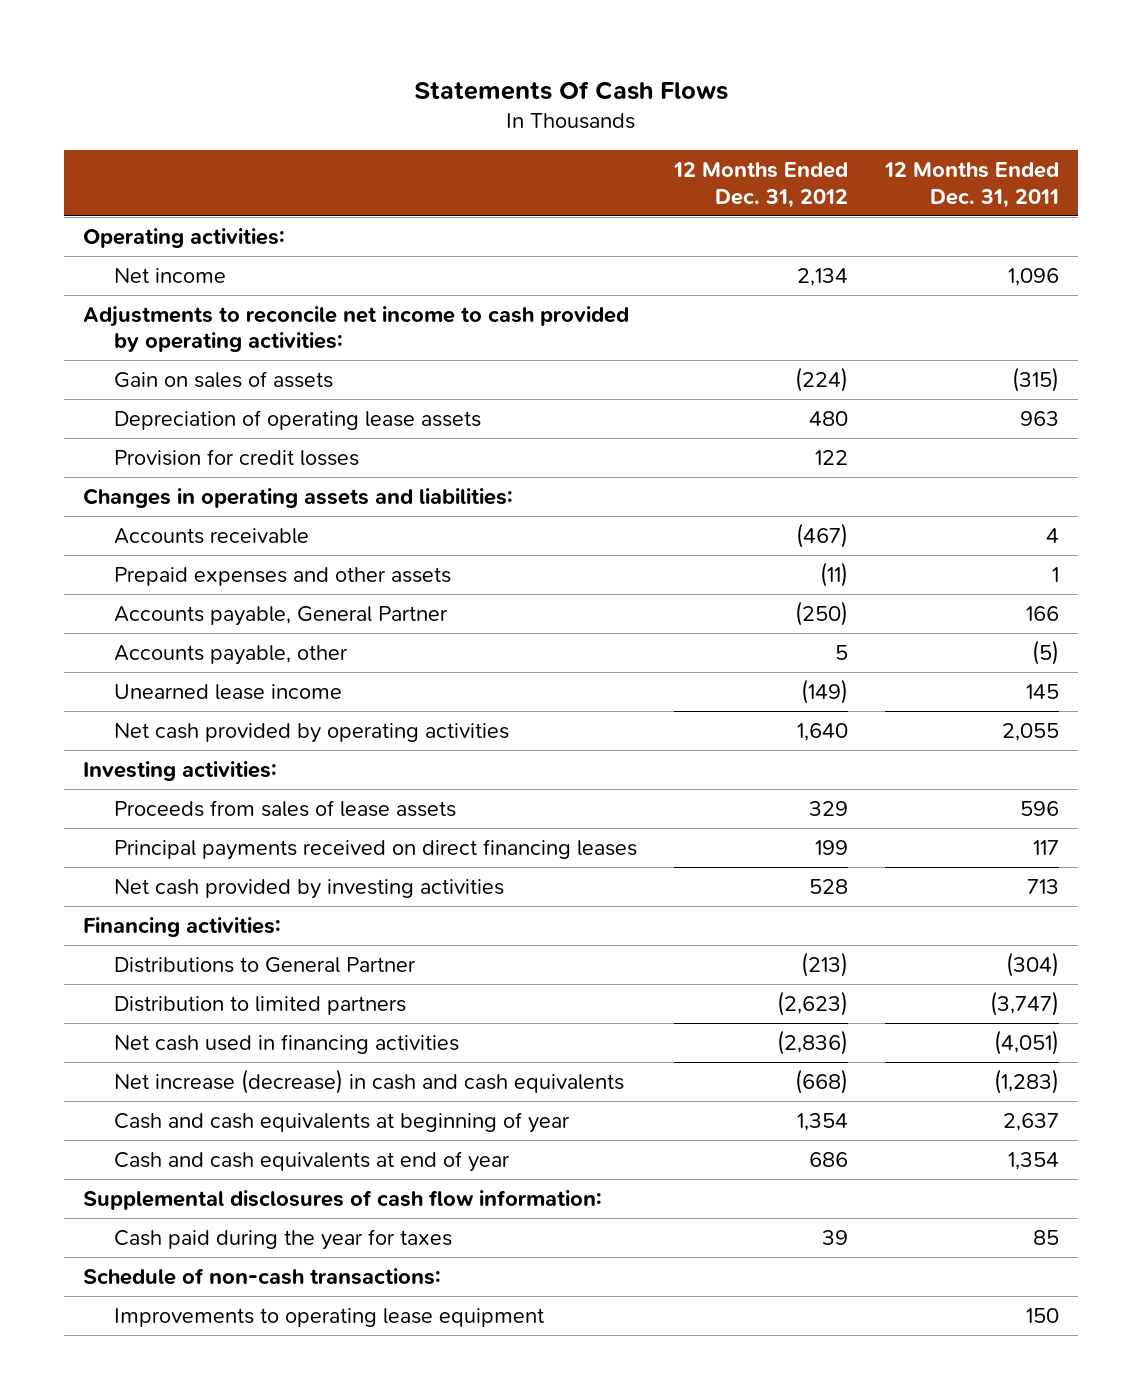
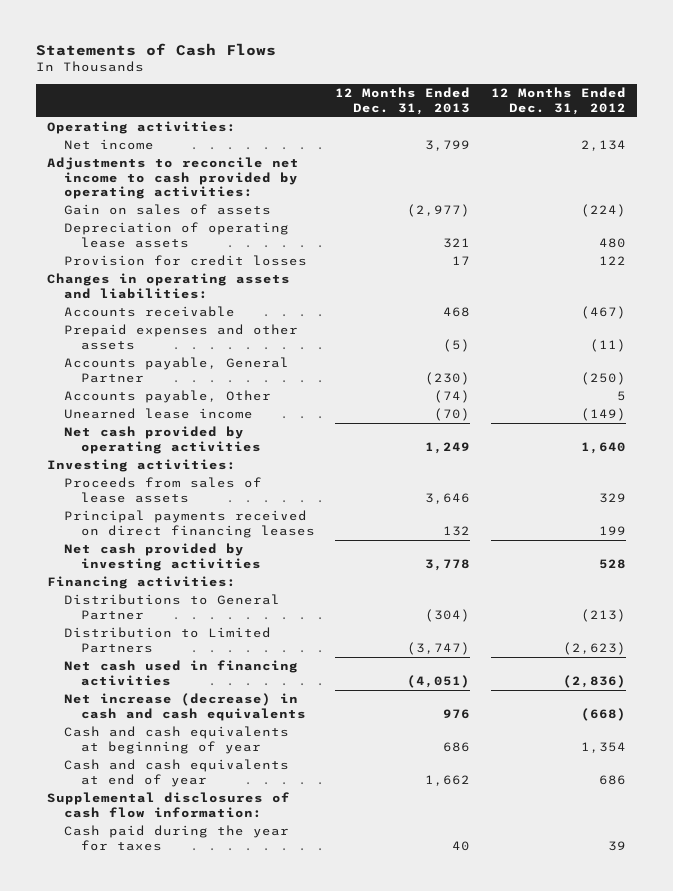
[414,80,729,100] Statements Of Cash Flows -> [36,43,277,57] Statements of Cash Flows
[884,162,1060,208] 12 Months Ended Dec. 31, 2011 -> none
none -> [335,87,471,115] 12 Months Ended Dec. 31, 2013
[114,644,349,665] Accounts payable, other -> [63,390,271,404] Accounts payable, Other
[114,995,407,1015] Distribution to limited partners -> [63,627,271,653] Distribution to Limited Partners
[82,1267,441,1285] Schedule of non-cash transactions: -> none
[114,1307,545,1327] Improvements to operating lease equipment -> none

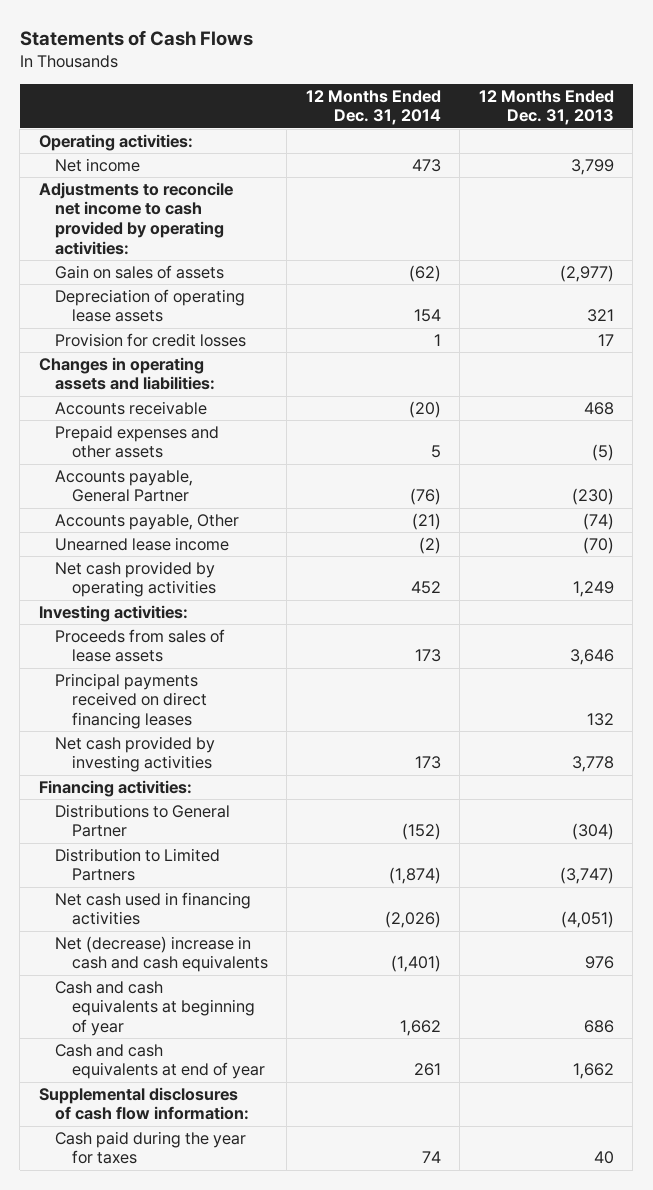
[491,87,627,115] 12 Months Ended Dec. 31, 2012 -> none
none -> [305,89,441,126] 12 Months Ended Dec. 31, 2014
[63,693,306,721] Net increase (decrease) in cash and cash equivalents -> [55,935,268,973] Net (decrease) increase in cash and cash equivalents

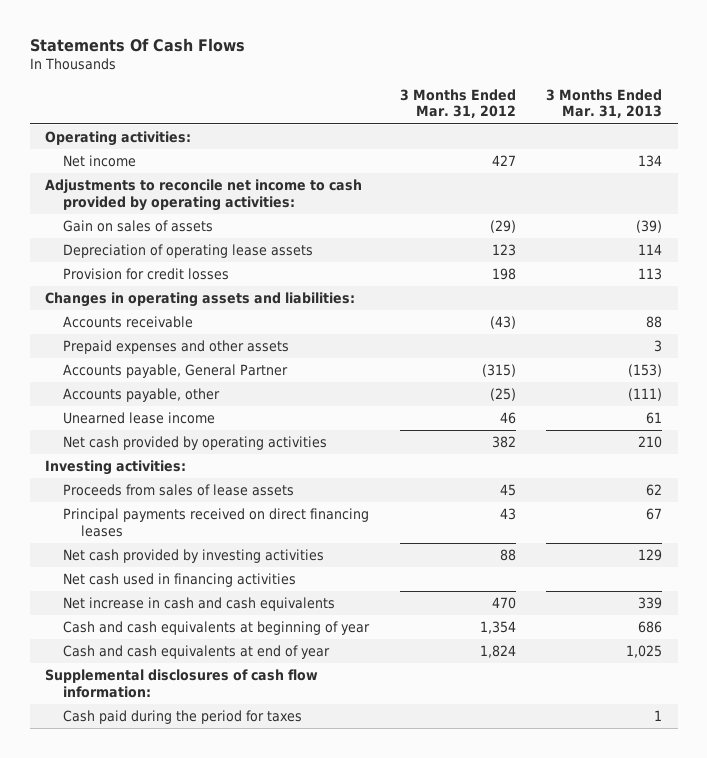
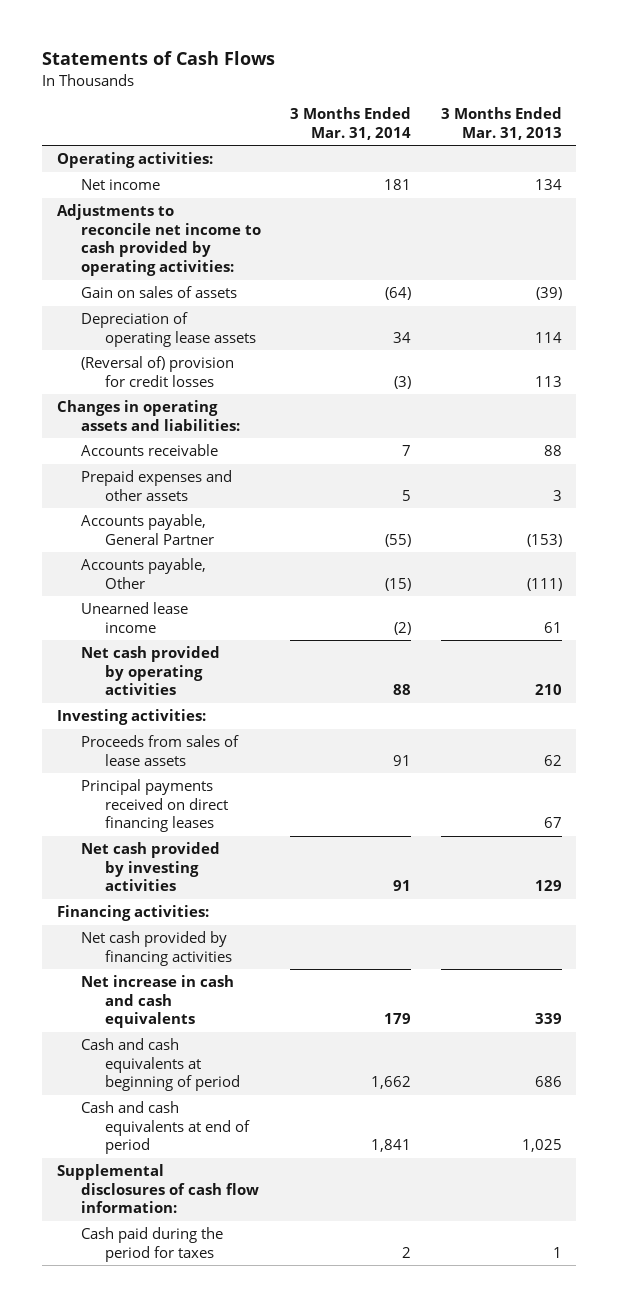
[29,37,245,52] Statements Of Cash Flows -> [41,51,275,66] Statements of Cash Flows
[399,88,516,119] 3 Months Ended Mar. 31, 2012 -> none
none -> [290,106,412,140] 3 Months Ended Mar. 31, 2014
[63,268,230,281] Provision for credit losses -> [80,356,234,387] (Reversal of) provision for credit losses
[63,388,221,403] Accounts payable, other -> [80,558,206,589] Accounts payable, Other
none -> [56,905,209,922] Financing activities:
[63,573,297,588] Net cash used in financing activities -> [80,931,232,966] Net cash provided by financing activities
[63,621,371,636] Cash and cash equivalents at beginning of year -> [80,1038,240,1092] Cash and cash equivalents at beginning of period
[63,645,331,660] Cash and cash equivalents at end of year -> [80,1101,250,1155] Cash and cash equivalents at end of period

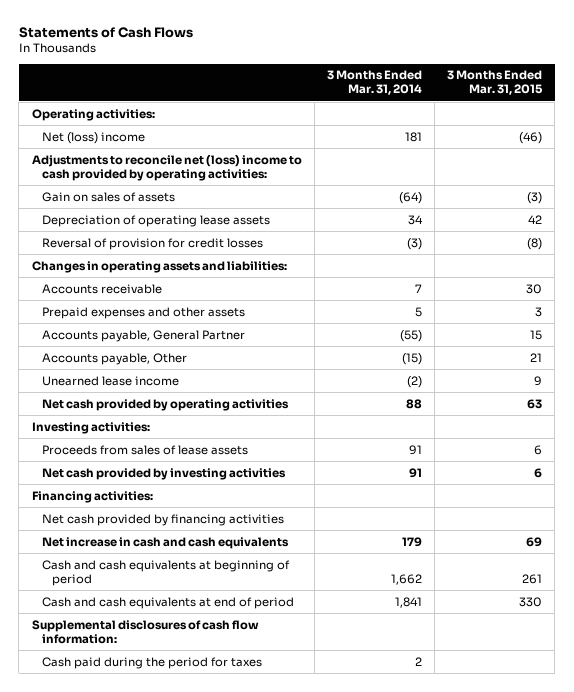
[440,106,562,140] 3 Months Ended Mar. 31, 2013 -> none
none -> [447,70,544,96] 3 Months Ended Mar. 31, 2015
[80,179,160,191] Net income -> [41,131,145,144] Net (loss) income
[56,204,261,277] Adjustments to reconcile net income to cash provided by operating activities: -> [31,154,302,181] Adjustments to reconcile net (loss) income to cash provided by operating activities:
[80,356,234,387] (Reversal of) provision for credit losses -> [41,237,263,250] Reversal of provision for credit losses
[80,779,228,833] Principal payments received on direct financing leases -> none

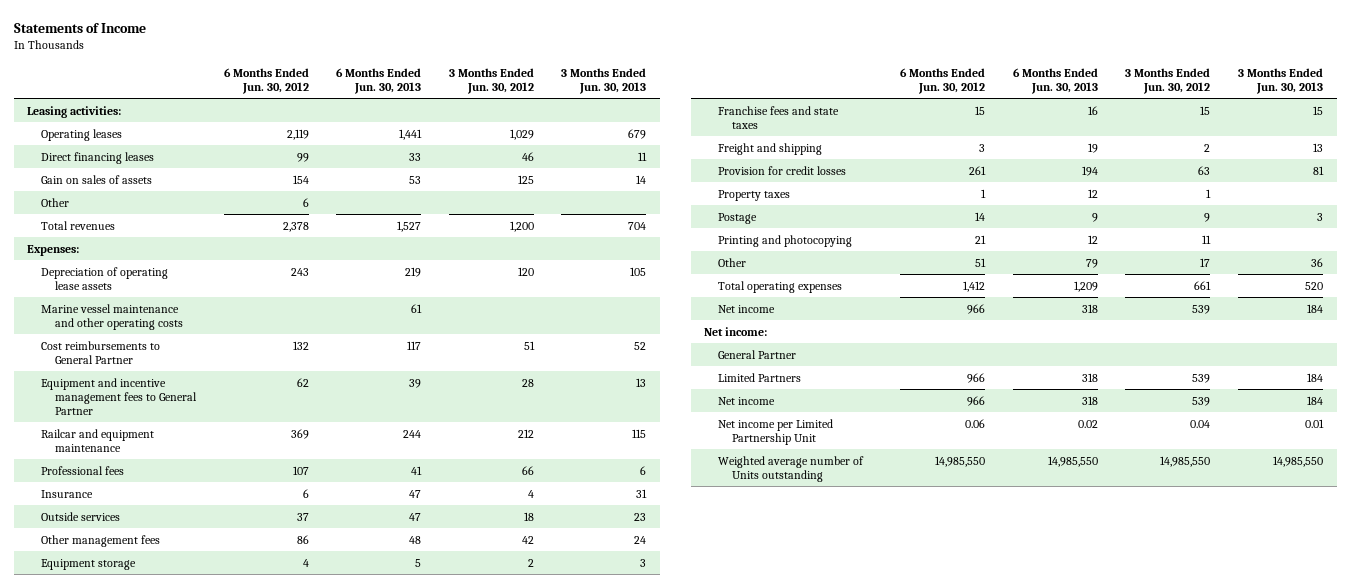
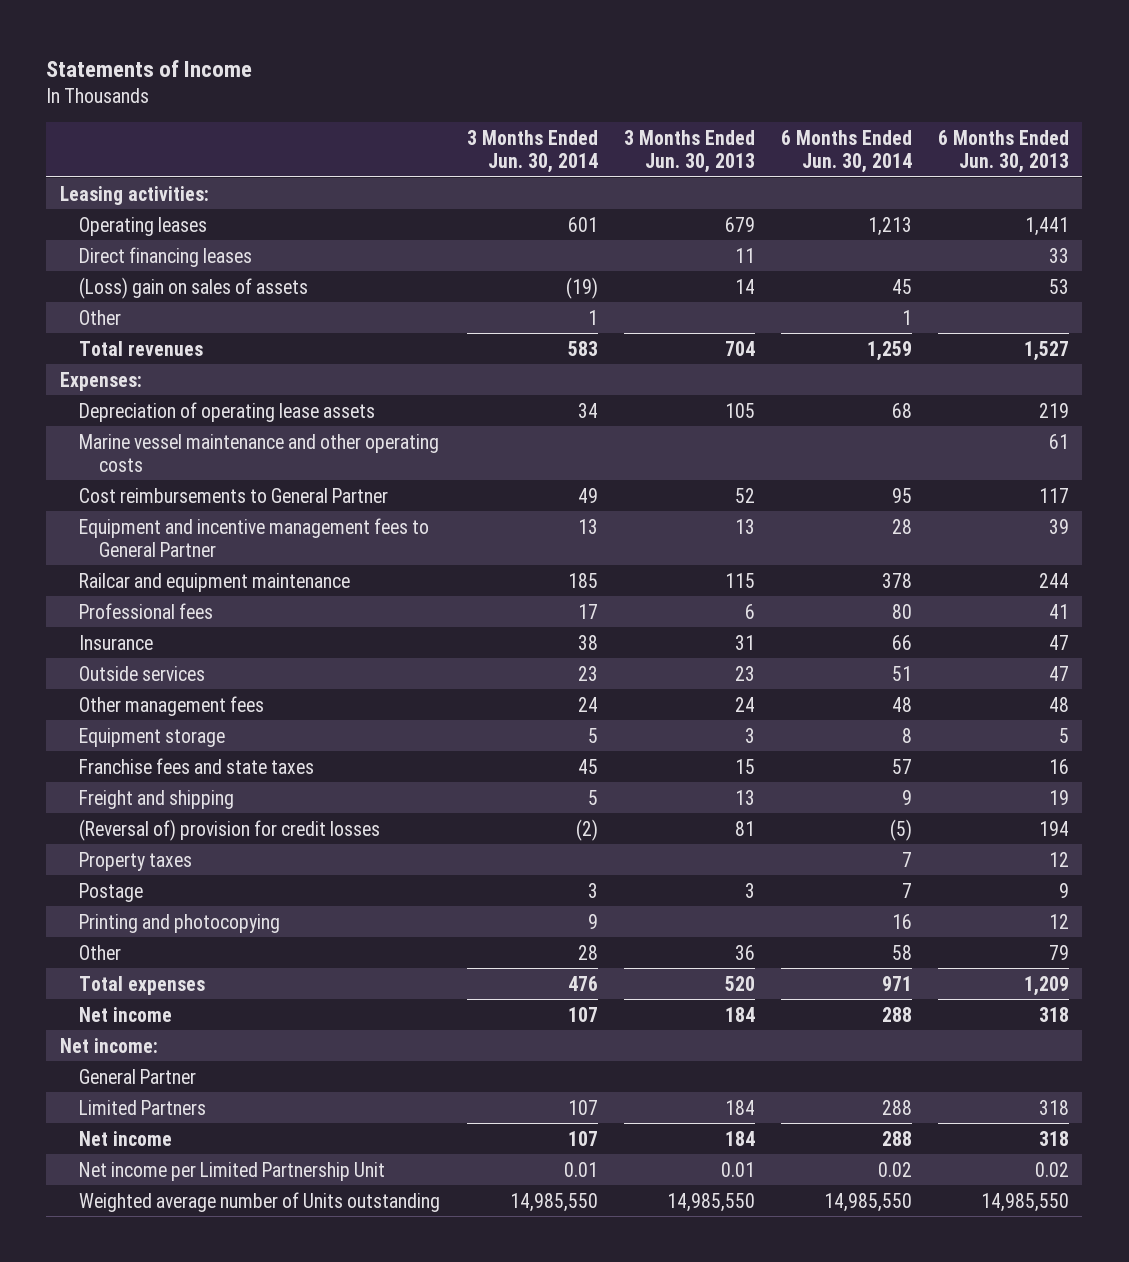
[223,67,309,95] 6 Months Ended Jun. 30, 2012 -> none
[448,67,534,95] 3 Months Ended Jun. 30, 2012 -> none
none -> [466,130,598,174] 3 Months Ended Jun. 30, 2014
none -> [781,130,913,174] 6 Months Ended Jun. 30, 2014
[41,174,153,184] Gain on sales of assets -> [79,276,309,299] (Loss) gain on sales of assets
[718,165,847,175] Provision for credit losses -> [79,818,381,841] (Reversal of) provision for credit losses
[718,280,843,293] Total operating expenses -> [79,975,206,995] Total expenses

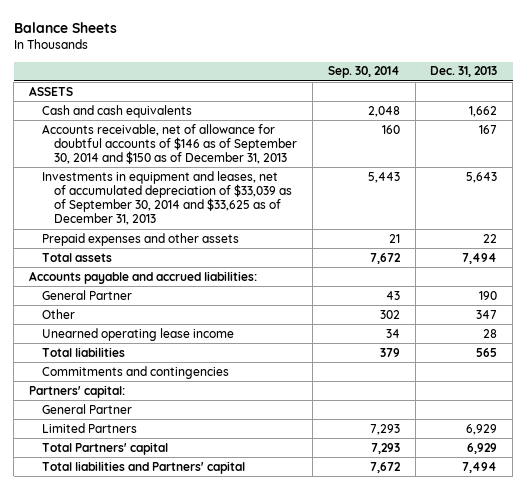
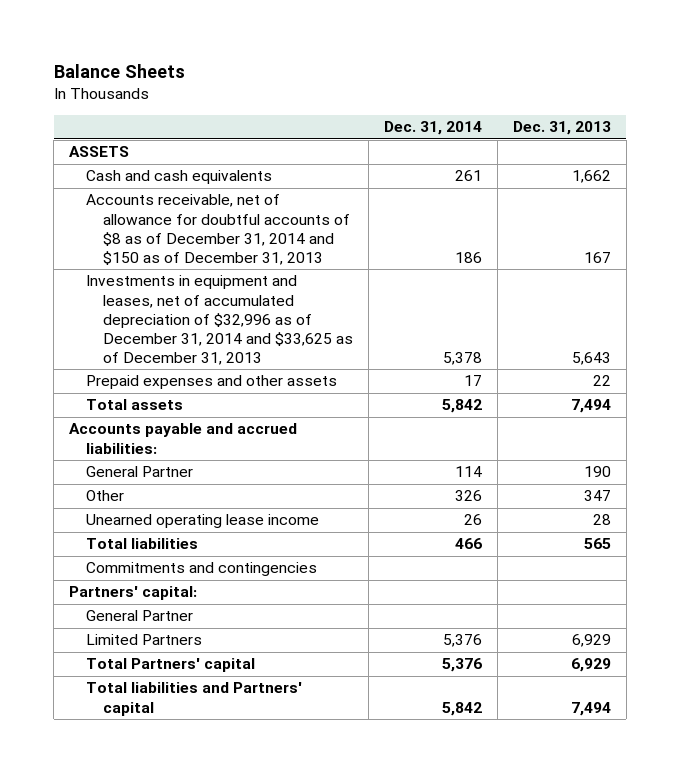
[327,66,400,79] Sep. 30, 2014 -> none
none -> [383,121,482,136] Dec. 31, 2014
[41,123,298,165] Accounts receivable, net of allowance for doubtful accounts of $146 as of September 30, 2014 and $150 as of December 31, 2013 -> [86,194,351,265] Accounts receivable, net of allowance for doubtful accounts of $8 as of December 31, 2014 and $150 as of December 31, 2013
[41,170,293,226] Investments in equipment and leases, net of accumulated depreciation of $33,039 as of September 30, 2014 and $33,625 as of December 31, 2013 -> [86,275,354,365] Investments in equipment and leases, net of accumulated depreciation of $32,996 as of December 31, 2014 and $33,625 as of December 31, 2013

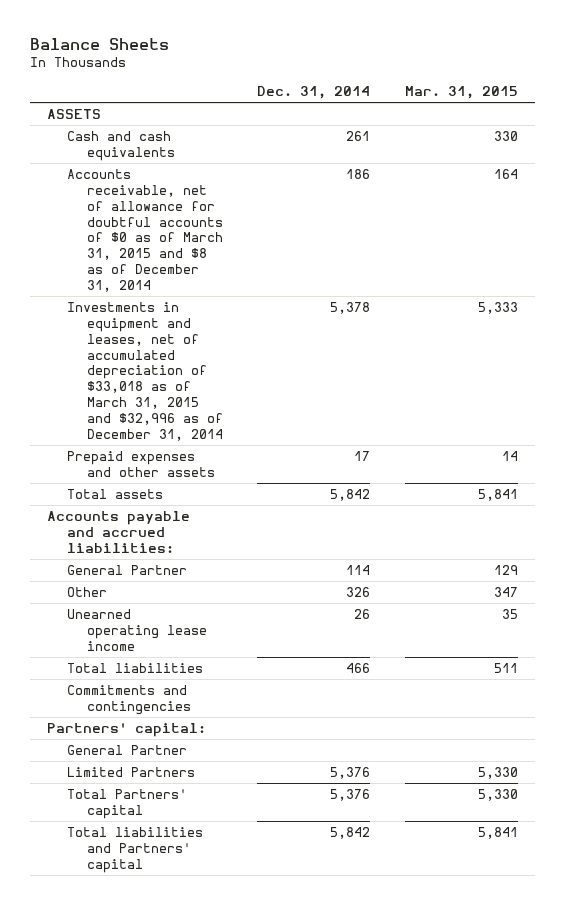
[512,121,611,136] Dec. 31, 2013 -> none
none -> [404,86,518,100] Mar. 31, 2015
[86,194,351,265] Accounts receivable, net of allowance for doubtful accounts of $8 as of December 31, 2014 and $150 as of December 31, 2013 -> [66,169,223,292] Accounts receivable, net of allowance for doubtful accounts of $0 as of March 31, 2015 and $8 as of December 31, 2014
[86,275,354,365] Investments in equipment and leases, net of accumulated depreciation of $32,996 as of December 31, 2014 and $33,625 as of December 31, 2013 -> [66,302,223,441] Investments in equipment and leases, net of accumulated depreciation of $33,018 as of March 31, 2015 and $32,996 as of December 31, 2014

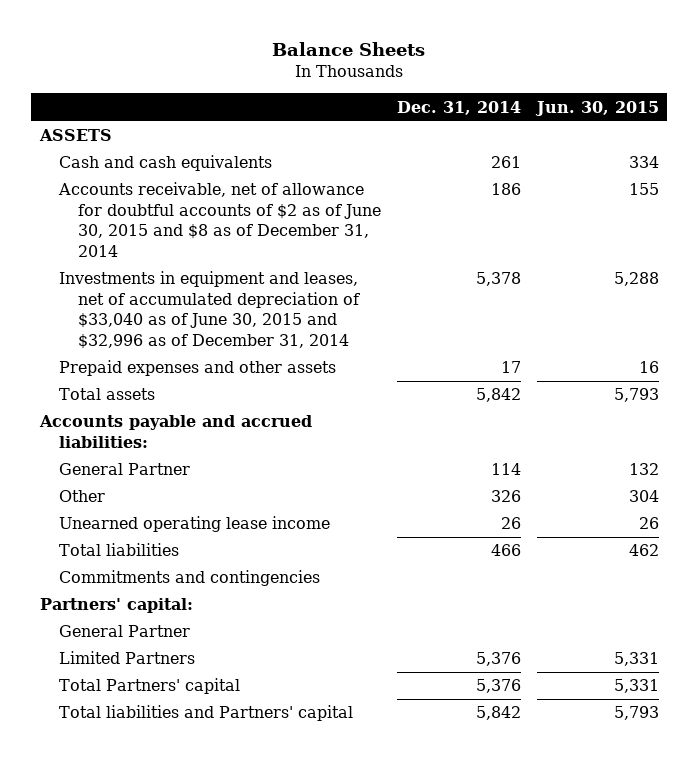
[404,86,518,100] Mar. 31, 2015 -> none
none -> [535,100,660,116] Jun. 30, 2015
[66,169,223,292] Accounts receivable, net of allowance for doubtful accounts of $0 as of March 31, 2015 and $8 as of December 31, 2014 -> [57,182,381,257] Accounts receivable, net of allowance for doubtful accounts of $2 as of June 30, 2015 and $8 as of December 31, 2014
[66,302,223,441] Investments in equipment and leases, net of accumulated depreciation of $33,018 as of March 31, 2015 and $32,996 as of December 31, 2014 -> [58,271,360,349] Investments in equipment and leases, net of accumulated depreciation of $33,040 as of June 30, 2015 and $32,996 as of December 31, 2014

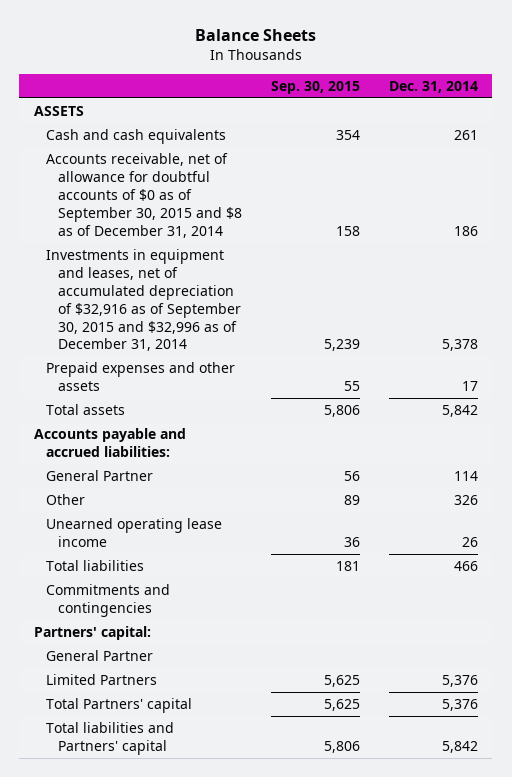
[535,100,660,116] Jun. 30, 2015 -> none
none -> [271,80,361,94] Sep. 30, 2015
[57,182,381,257] Accounts receivable, net of allowance for doubtful accounts of $2 as of June 30, 2015 and $8 as of December 31, 2014 -> [46,153,243,238] Accounts receivable, net of allowance for doubtful accounts of $0 as of September 30, 2015 and $8 as of December 31, 2014
[58,271,360,349] Investments in equipment and leases, net of accumulated depreciation of $33,040 as of June 30, 2015 and $32,996 as of December 31, 2014 -> [46,249,242,352] Investments in equipment and leases, net of accumulated depreciation of $32,916 as of September 30, 2015 and $32,996 as of December 31, 2014

